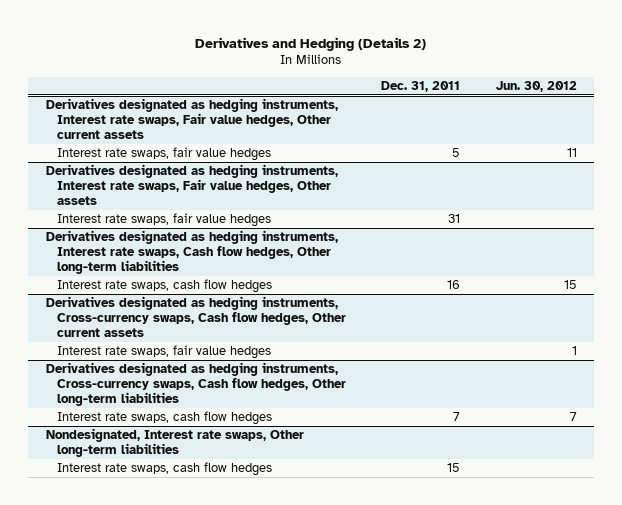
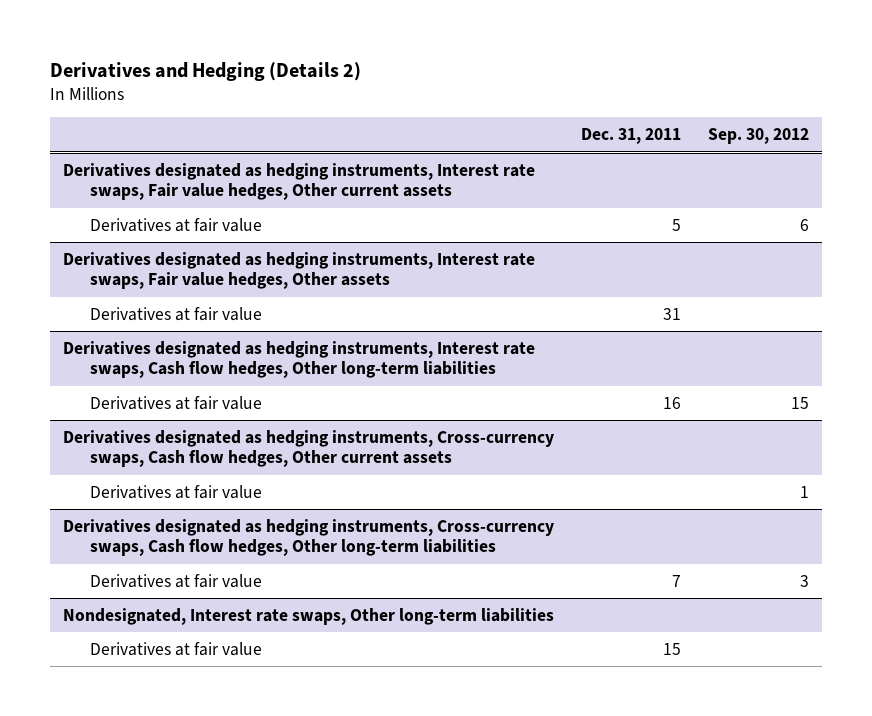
[495,80,577,92] Jun. 30, 2012 -> none
none -> [707,128,809,145] Sep. 30, 2012
[57,147,272,162] Interest rate swaps, fair value hedges -> [90,217,263,232] Derivatives at fair value
[57,213,272,228] Interest rate swaps, fair value hedges -> [90,306,263,321] Derivatives at fair value
[57,279,273,294] Interest rate swaps, cash flow hedges -> [90,395,263,410] Derivatives at fair value
[57,345,272,360] Interest rate swaps, fair value hedges -> none
none -> [90,484,263,499] Derivatives at fair value
[57,411,273,426] Interest rate swaps, cash flow hedges -> [90,573,263,588] Derivatives at fair value
[57,462,273,477] Interest rate swaps, cash flow hedges -> [90,641,263,656] Derivatives at fair value

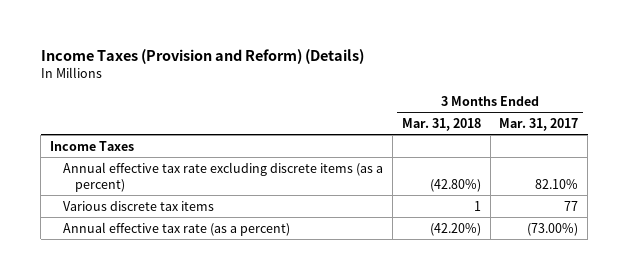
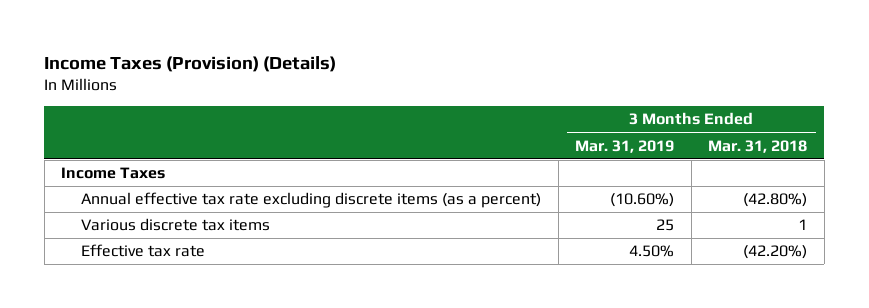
[40,48,364,64] Income Taxes (Provision and Reform) (Details) -> [44,55,337,72] Income Taxes (Provision) (Details)
[499,117,579,131] Mar. 31, 2017 -> none
none -> [575,139,675,153] Mar. 31, 2019
[62,221,290,236] Annual effective tax rate (as a percent) -> [81,244,206,258] Effective tax rate

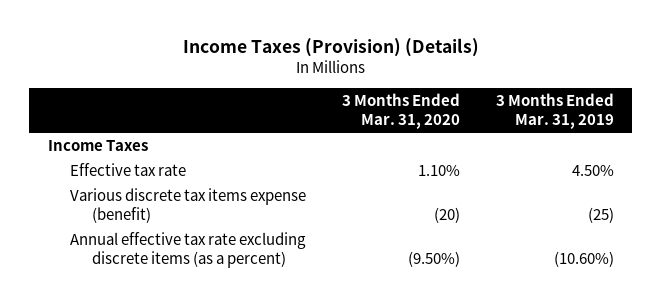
[708,139,808,153] Mar. 31, 2018 -> none
none -> [341,93,460,130] 3 Months Ended Mar. 31, 2020
[81,218,271,232] Various discrete tax items -> none
none -> [69,188,306,223] Various discrete tax items expense (benefit)
[81,192,542,209] Annual effective tax rate excluding discrete items (as a percent) -> [69,232,306,268] Annual effective tax rate excluding discrete items (as a percent)

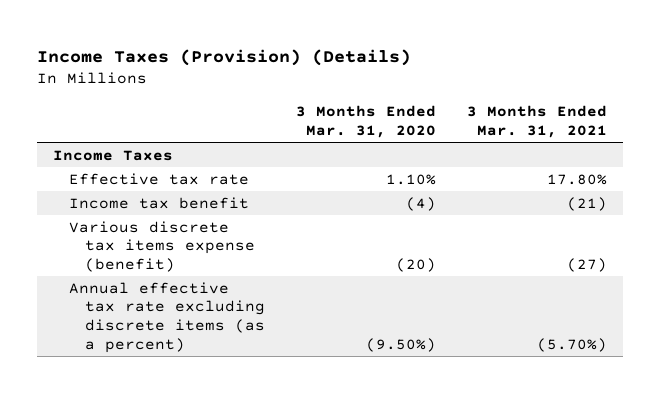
[496,93,615,130] 3 Months Ended Mar. 31, 2019 -> none
none -> [467,105,608,138] 3 Months Ended Mar. 31, 2021
none -> [68,196,249,209] Income tax benefit

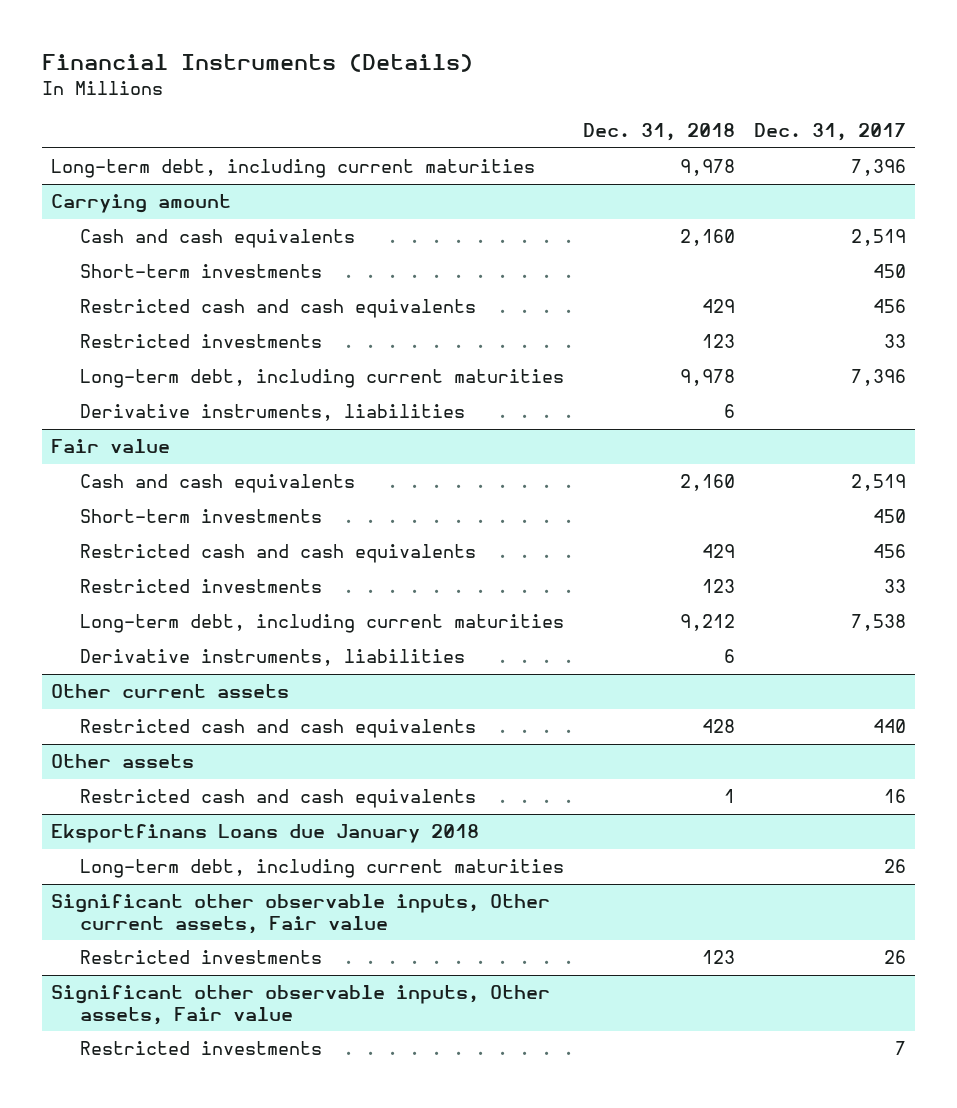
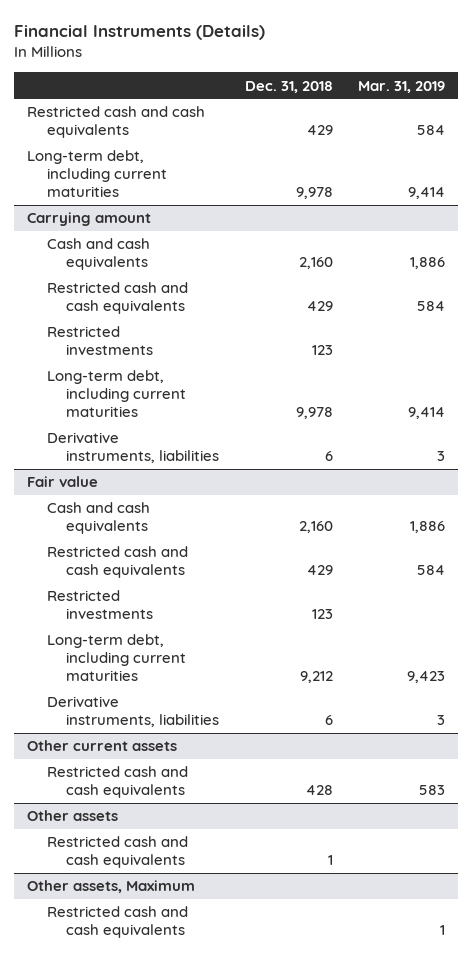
[753,123,906,142] Dec. 31, 2017 -> none
none -> [358,80,446,93] Mar. 31, 2019
none -> [26,106,205,139] Restricted cash and cash equivalents
[80,264,323,279] Short-term investments -> none
[80,509,323,524] Short-term investments -> none
[51,824,480,844] Eksportfinans Loans due January 2018 -> none
[80,859,565,879] Long-term debt, including current maturities -> none
[51,894,551,934] Significant other observable inputs, Other current assets, Fair value -> none
[80,950,323,965] Restricted investments -> none
[51,985,551,1025] Significant other observable inputs, Other assets, Fair value -> none
[80,1041,323,1056] Restricted investments -> none
none -> [26,880,195,894] Other assets, Maximum
none -> [46,906,188,939] Restricted cash and cash equivalents

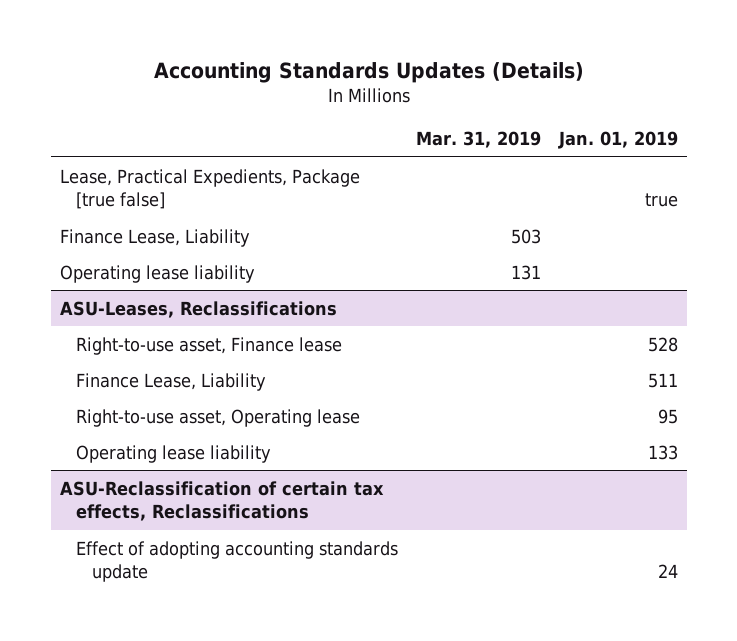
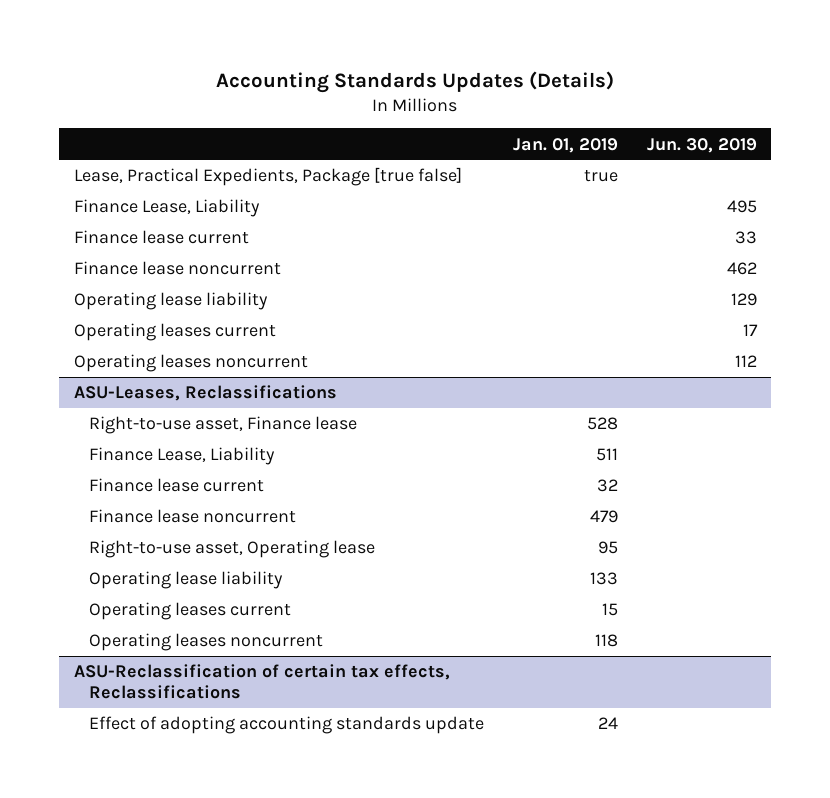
[415,131,541,149] Mar. 31, 2019 -> none
none -> [646,137,757,153] Jun. 30, 2019
none -> [73,230,249,245] Finance lease current
none -> [73,261,281,276] Finance lease noncurrent
none -> [73,323,276,342] Operating leases current
none -> [73,354,308,373] Operating leases noncurrent
none -> [88,478,264,493] Finance lease current
none -> [88,509,296,524] Finance lease noncurrent
none -> [88,602,291,621] Operating leases current
none -> [88,633,323,652] Operating leases noncurrent

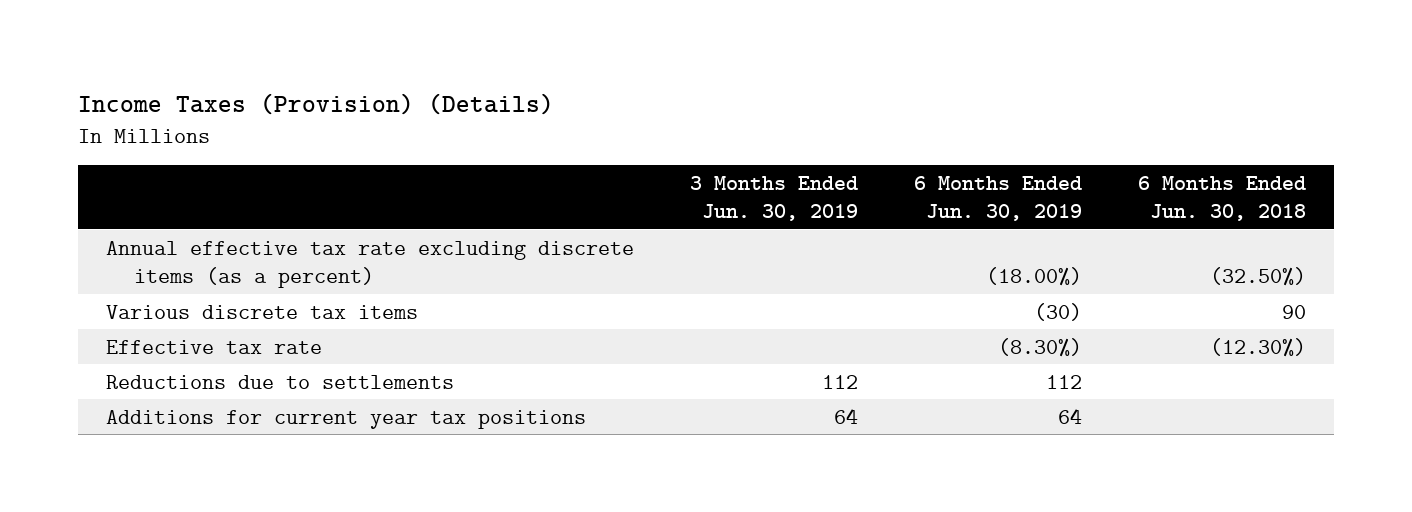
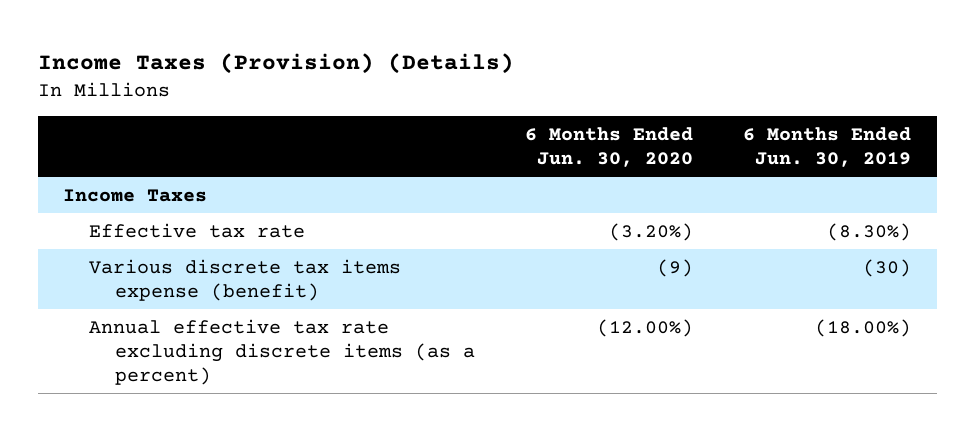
[689,175,858,221] 3 Months Ended Jun. 30, 2019 -> none
[1138,175,1307,221] 6 Months Ended Jun. 30, 2018 -> none
none -> [525,126,694,168] 6 Months Ended Jun. 30, 2020
[105,304,418,319] Various discrete tax items -> none
none -> [63,188,208,202] Income Taxes
[105,374,454,389] Reductions due to settlements -> none
[105,409,586,429] Additions for current year tax positions -> none
none -> [89,258,402,302] Various discrete tax items expense (benefit)
[105,240,634,288] Annual effective tax rate excluding discrete items (as a percent) -> [89,318,476,386] Annual effective tax rate excluding discrete items (as a percent)

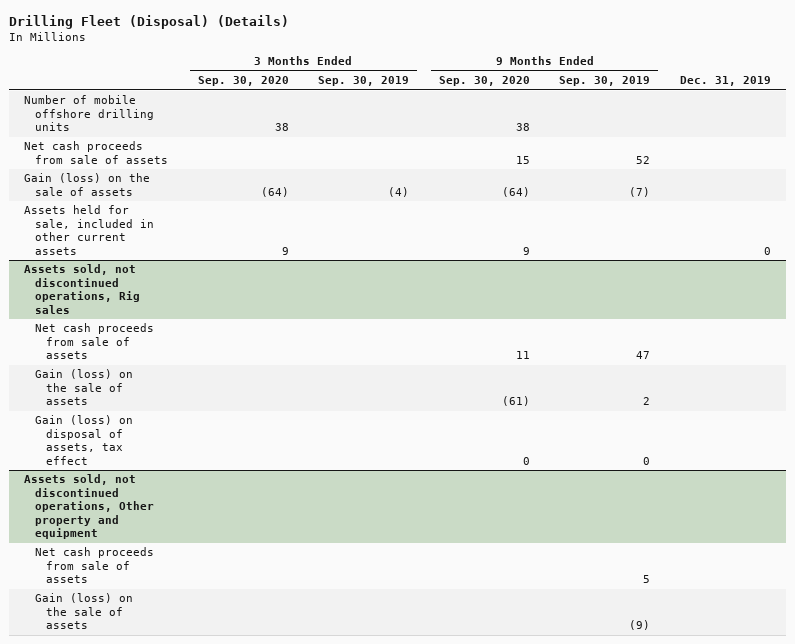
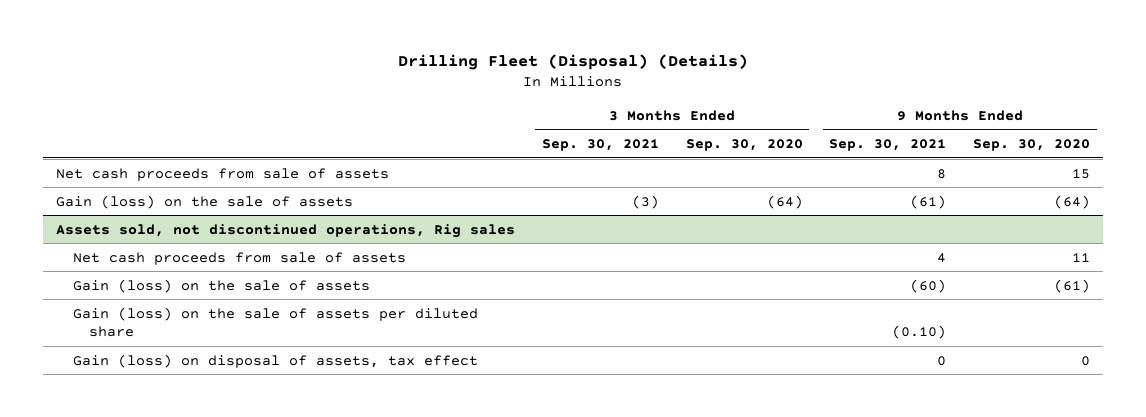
[318,76,410,87] Sep. 30, 2019 -> none
[559,76,651,87] Sep. 30, 2019 -> none
[680,76,772,87] Dec. 31, 2019 -> none
none -> [541,139,659,152] Sep. 30, 2021
none -> [829,139,947,152] Sep. 30, 2021
[23,95,154,132] Number of mobile offshore drilling units -> none
[23,205,154,255] Assets held for sale, included in other current assets -> none
none -> [72,306,478,337] Gain (loss) on the sale of assets per diluted share
[23,474,154,540] Assets sold, not discontinued operations, Other property and equipment -> none
[34,547,154,584] Net cash proceeds from sale of assets -> none
[34,593,133,630] Gain (loss) on the sale of assets -> none

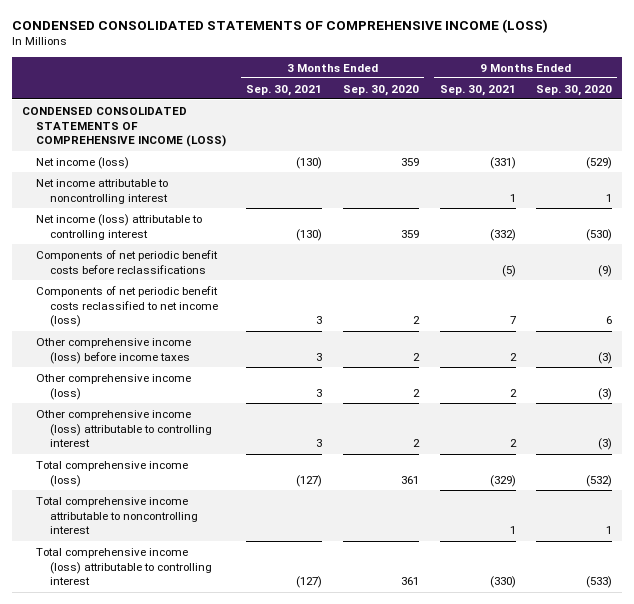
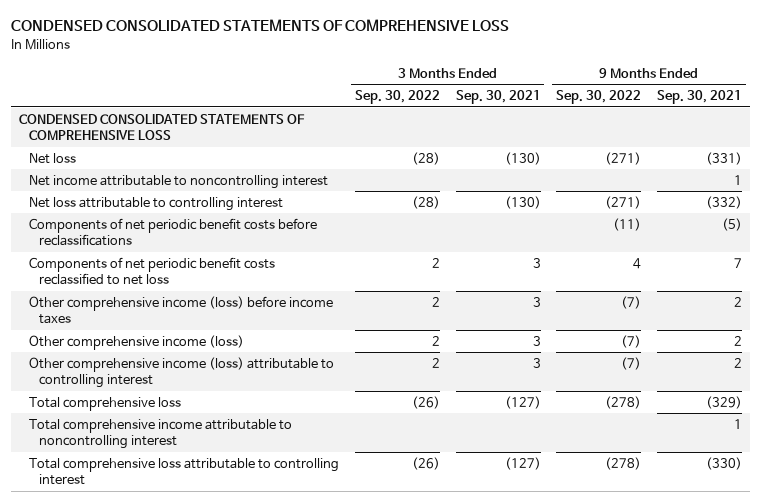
[11,18,548,33] CONDENSED CONSOLIDATED STATEMENTS OF COMPREHENSIVE INCOME (LOSS) -> [11,19,510,32] CONDENSED CONSOLIDATED STATEMENTS OF COMPREHENSIVE LOSS
[343,84,420,96] Sep. 30, 2020 -> none
[536,84,613,96] Sep. 30, 2020 -> none
none -> [354,90,440,105] Sep. 30, 2022
none -> [556,90,642,105] Sep. 30, 2022
[22,106,226,148] CONDENSED CONSOLIDATED STATEMENTS OF COMPREHENSIVE INCOME (LOSS) -> [19,113,306,141] CONDENSED CONSOLIDATED STATEMENTS OF COMPREHENSIVE LOSS
[35,156,129,169] Net income (loss) -> [28,152,76,164] Net loss
[35,213,202,240] Net income (loss) attributable to controlling interest -> [28,196,283,211] Net loss attributable to controlling interest
[35,285,218,328] Components of net periodic benefit costs reclassified to net income (loss) -> [28,256,275,286] Components of net periodic benefit costs reclassified to net loss
[35,460,188,487] Total comprehensive income (loss) -> [28,396,181,411] Total comprehensive loss
[35,547,212,586] Total comprehensive income (loss) attributable to controlling interest -> [28,457,339,486] Total comprehensive loss attributable to controlling interest

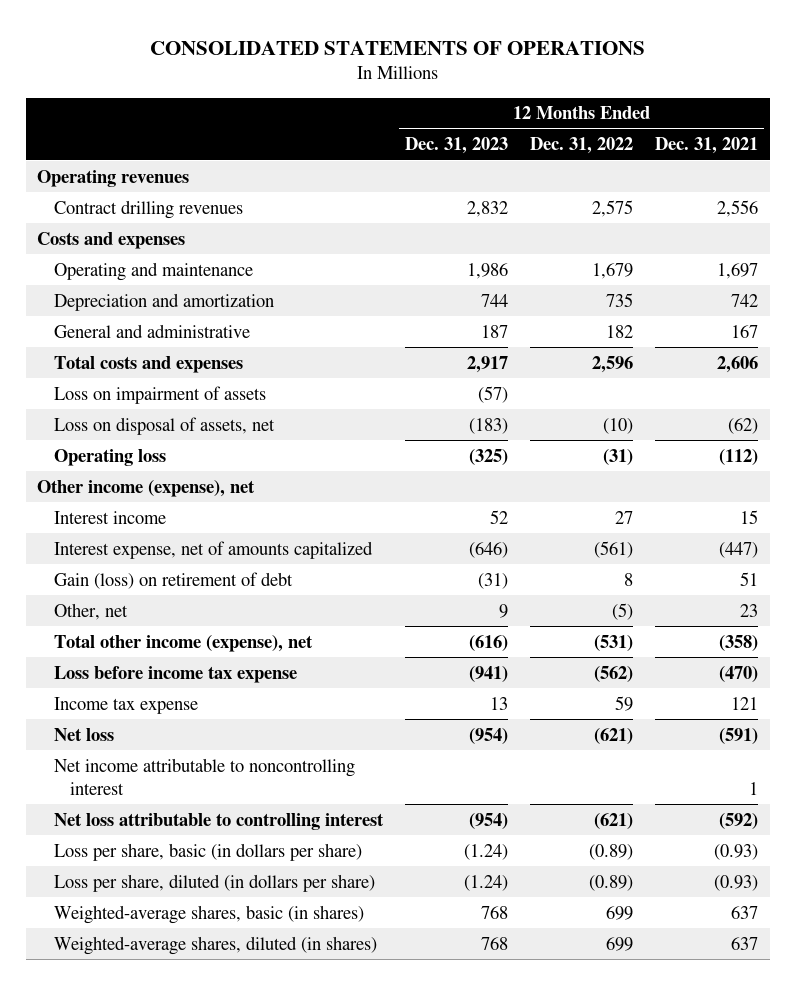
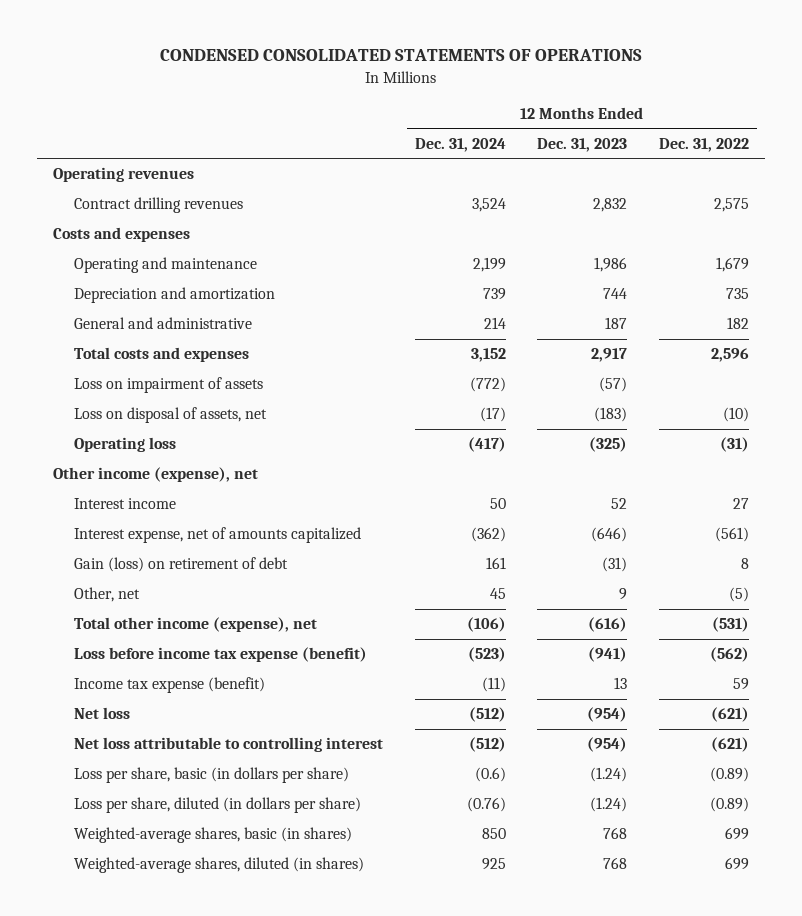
[149,40,645,55] CONSOLIDATED STATEMENTS OF OPERATIONS -> [159,49,642,62] CONDENSED CONSOLIDATED STATEMENTS OF OPERATIONS
[655,137,759,155] Dec. 31, 2021 -> none
none -> [414,137,506,152] Dec. 31, 2024
[53,665,297,683] Loss before income tax expense -> [73,647,367,663] Loss before income tax expense (benefit)
[53,696,198,714] Income tax expense -> [73,677,265,694] Income tax expense (benefit)
[53,757,355,795] Net income attributable to noncontrolling interest -> none

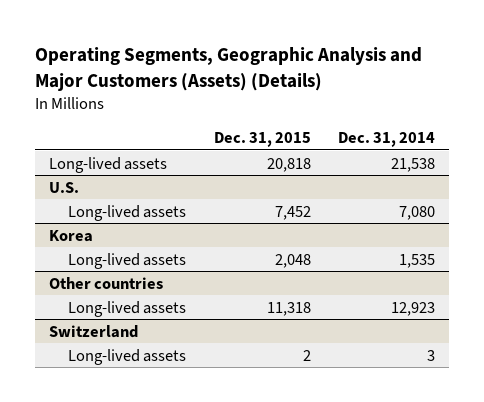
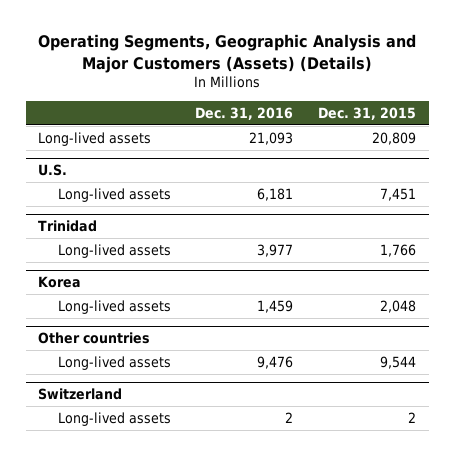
[338,132,436,148] Dec. 31, 2014 -> none
none -> [195,106,294,120] Dec. 31, 2016
[266,157,311,172] 20,818 -> [372,131,417,145] 20,809
[274,205,311,220] 7,452 -> [380,187,417,201] 7,451
none -> [38,220,98,233] Trinidad
none -> [57,243,171,258] Long-lived assets
[266,301,311,316] 11,318 -> [380,355,417,369] 9,544

